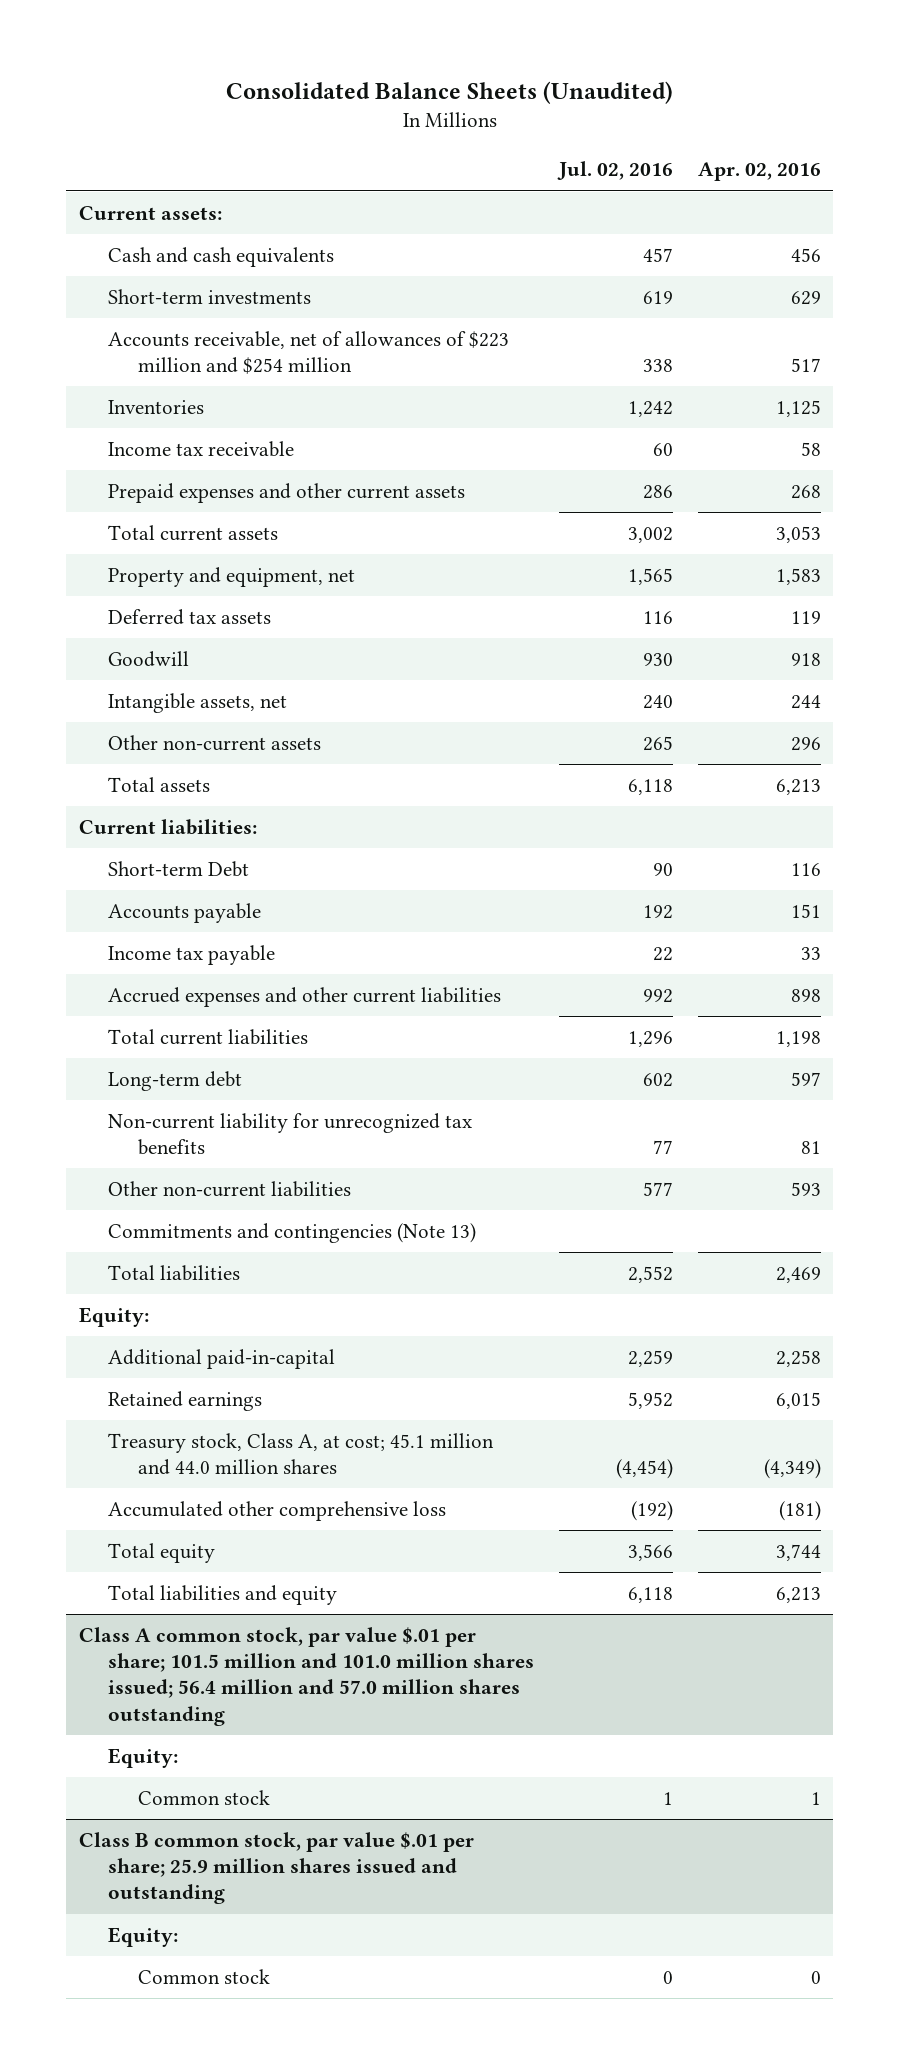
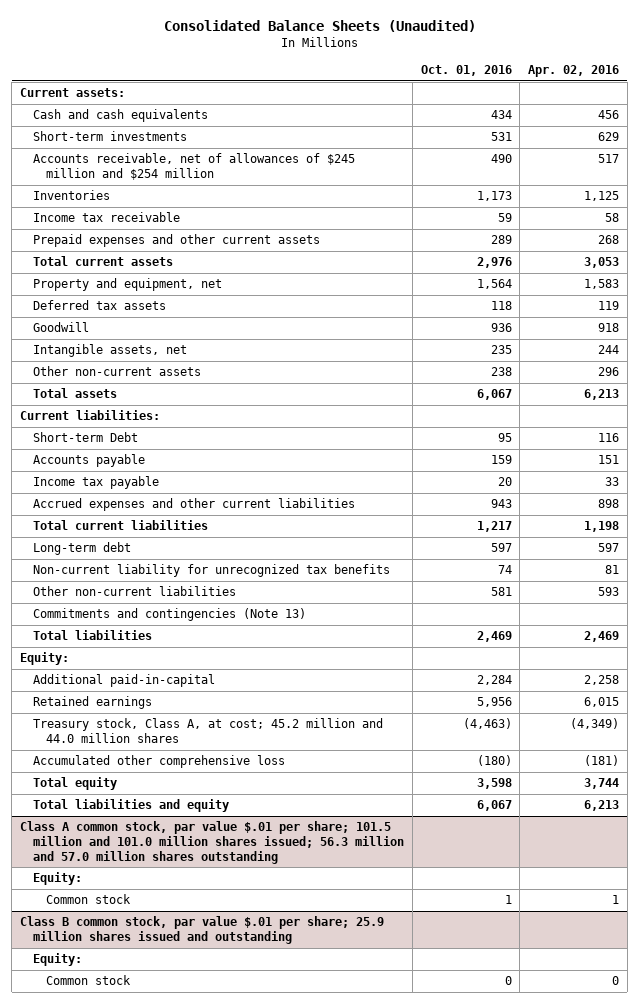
[557,161,674,181] Jul. 02, 2016 -> none
none -> [420,65,512,77] Oct. 01, 2016
[108,330,510,375] Accounts receivable, net of allowances of $223 million and $254 million -> [33,153,356,181] Accounts receivable, net of allowances of $245 million and $254 million
[108,1432,495,1476] Treasury stock, Class A, at cost; 45.1 million and 44.0 million shares -> [33,718,384,744] Treasury stock, Class A, at cost; 45.2 million and 44.0 million shares
[78,1626,535,1726] Class A common stock, par value $.01 per share; 101.5 million and 101.0 million shares issued; 56.4 million and 57.0 million shares outstanding -> [20,821,405,865] Class A common stock, par value $.01 per share; 101.5 million and 101.0 million shares issued; 56.3 million and 57.0 million shares outstanding

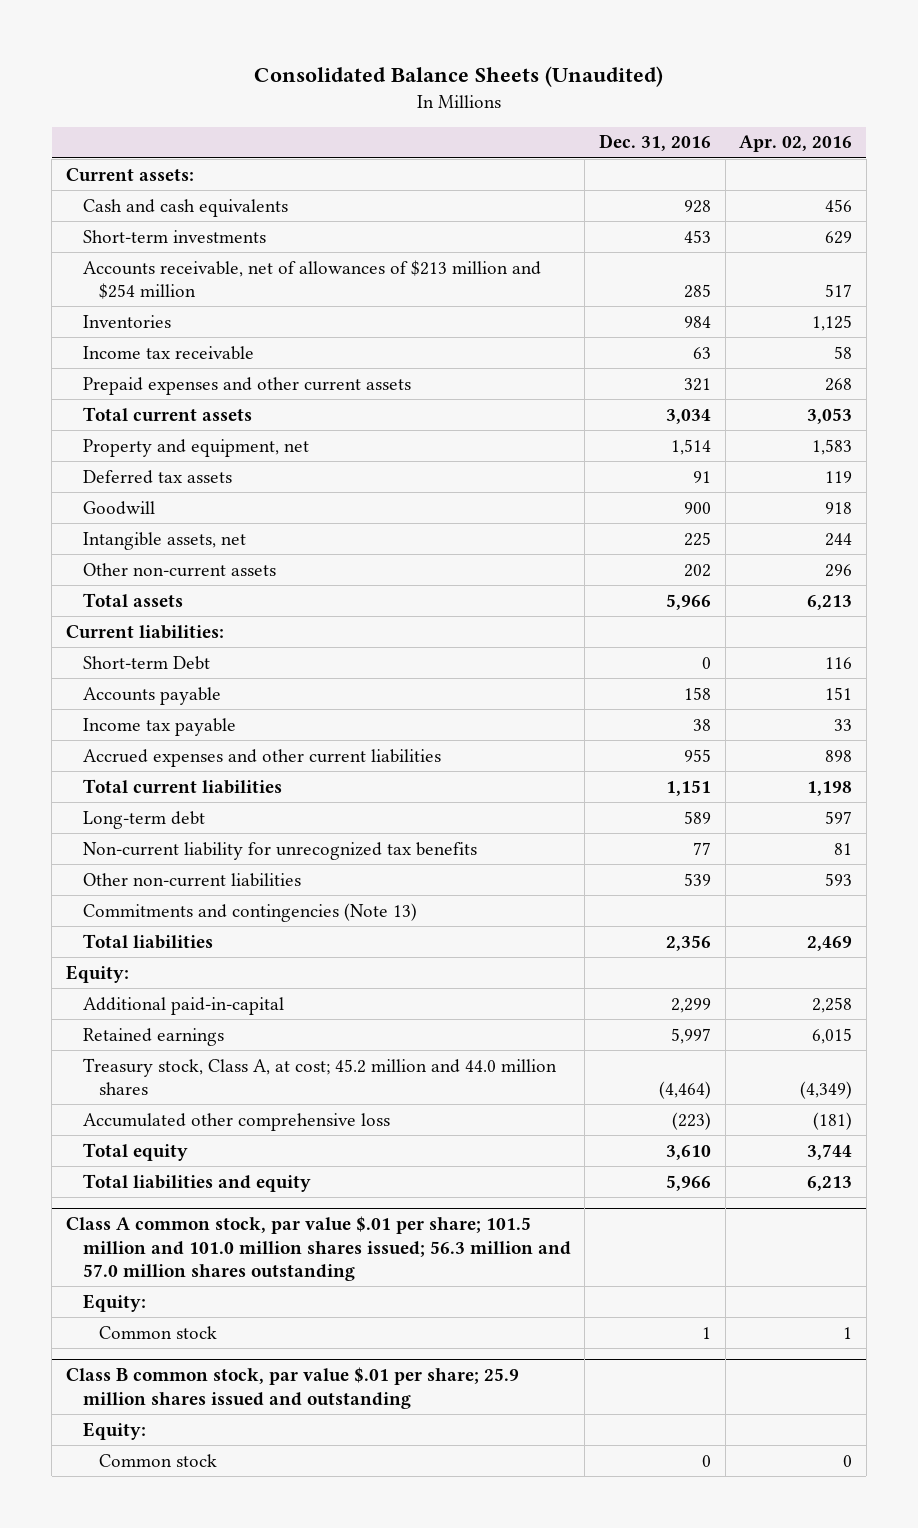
[420,65,512,77] Oct. 01, 2016 -> none
none -> [598,134,711,152] Dec. 31, 2016
[33,153,356,181] Accounts receivable, net of allowances of $245 million and $254 million -> [82,259,541,299] Accounts receivable, net of allowances of $213 million and $254 million

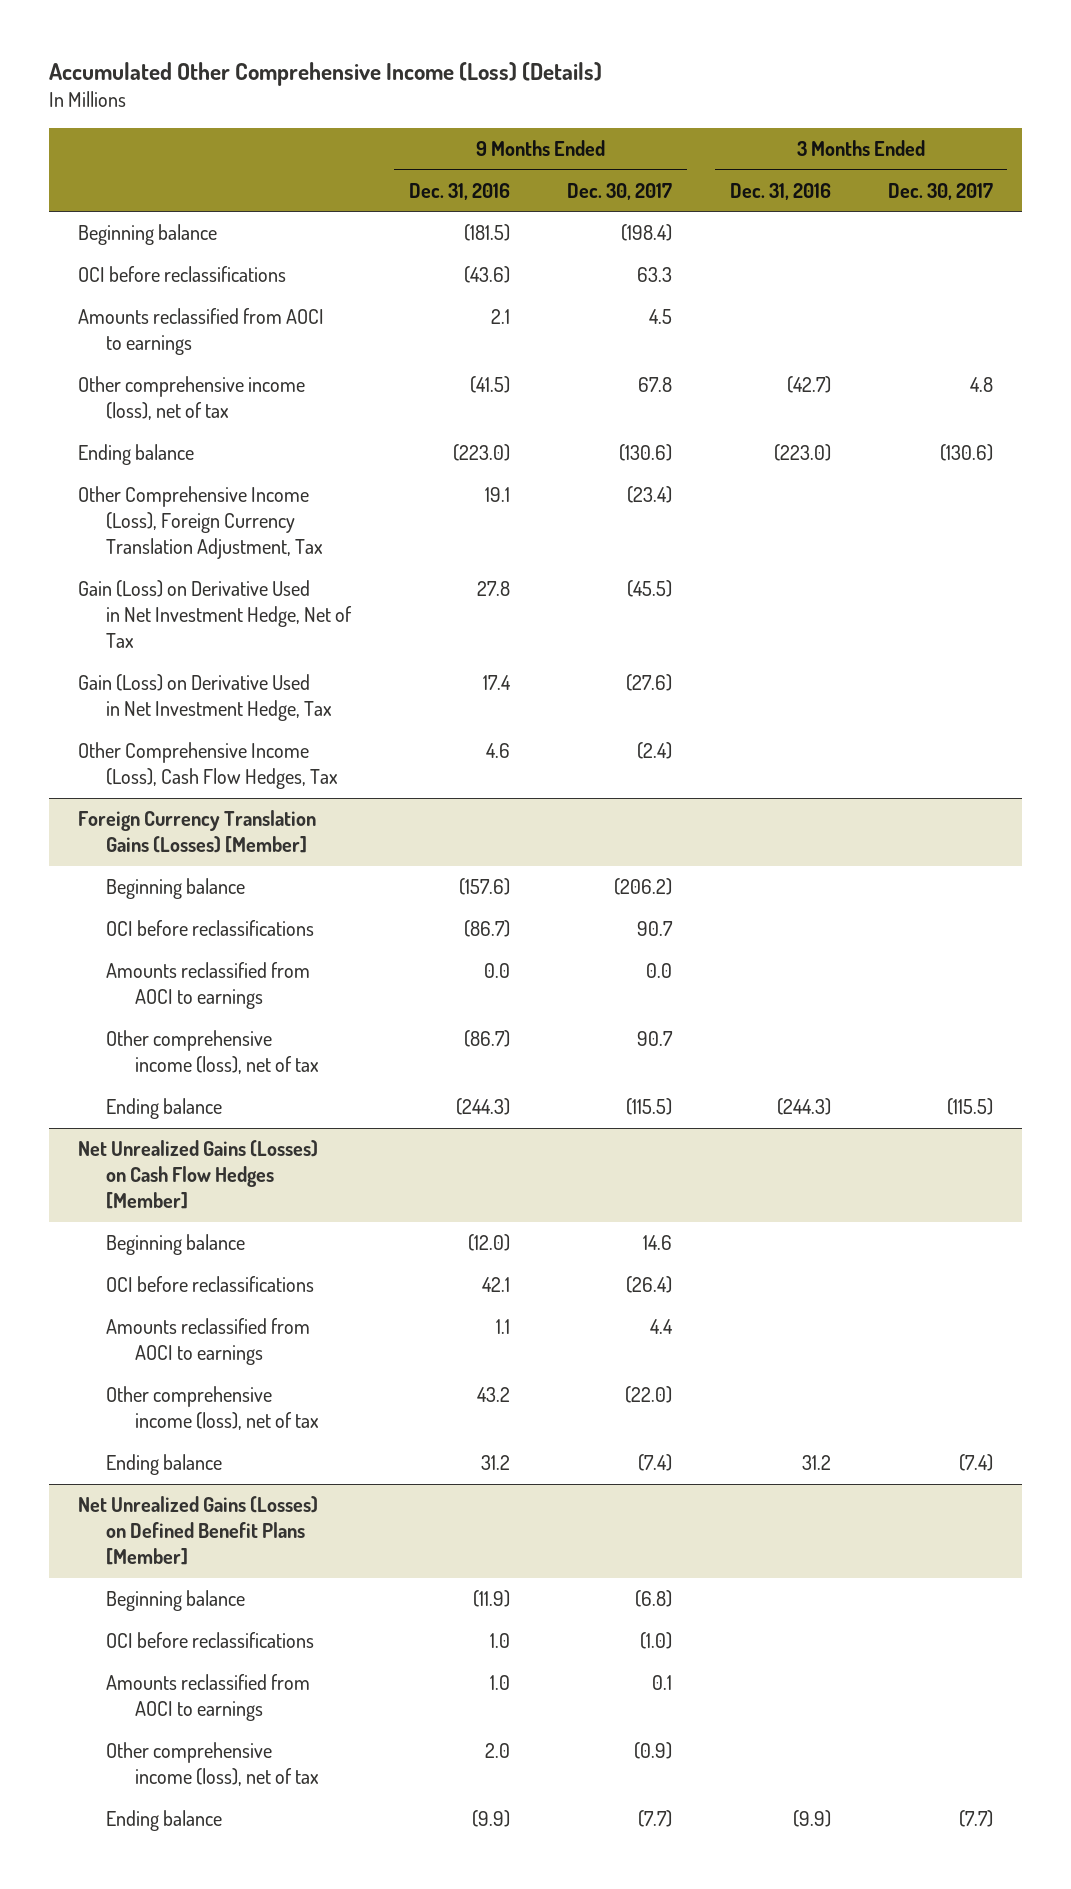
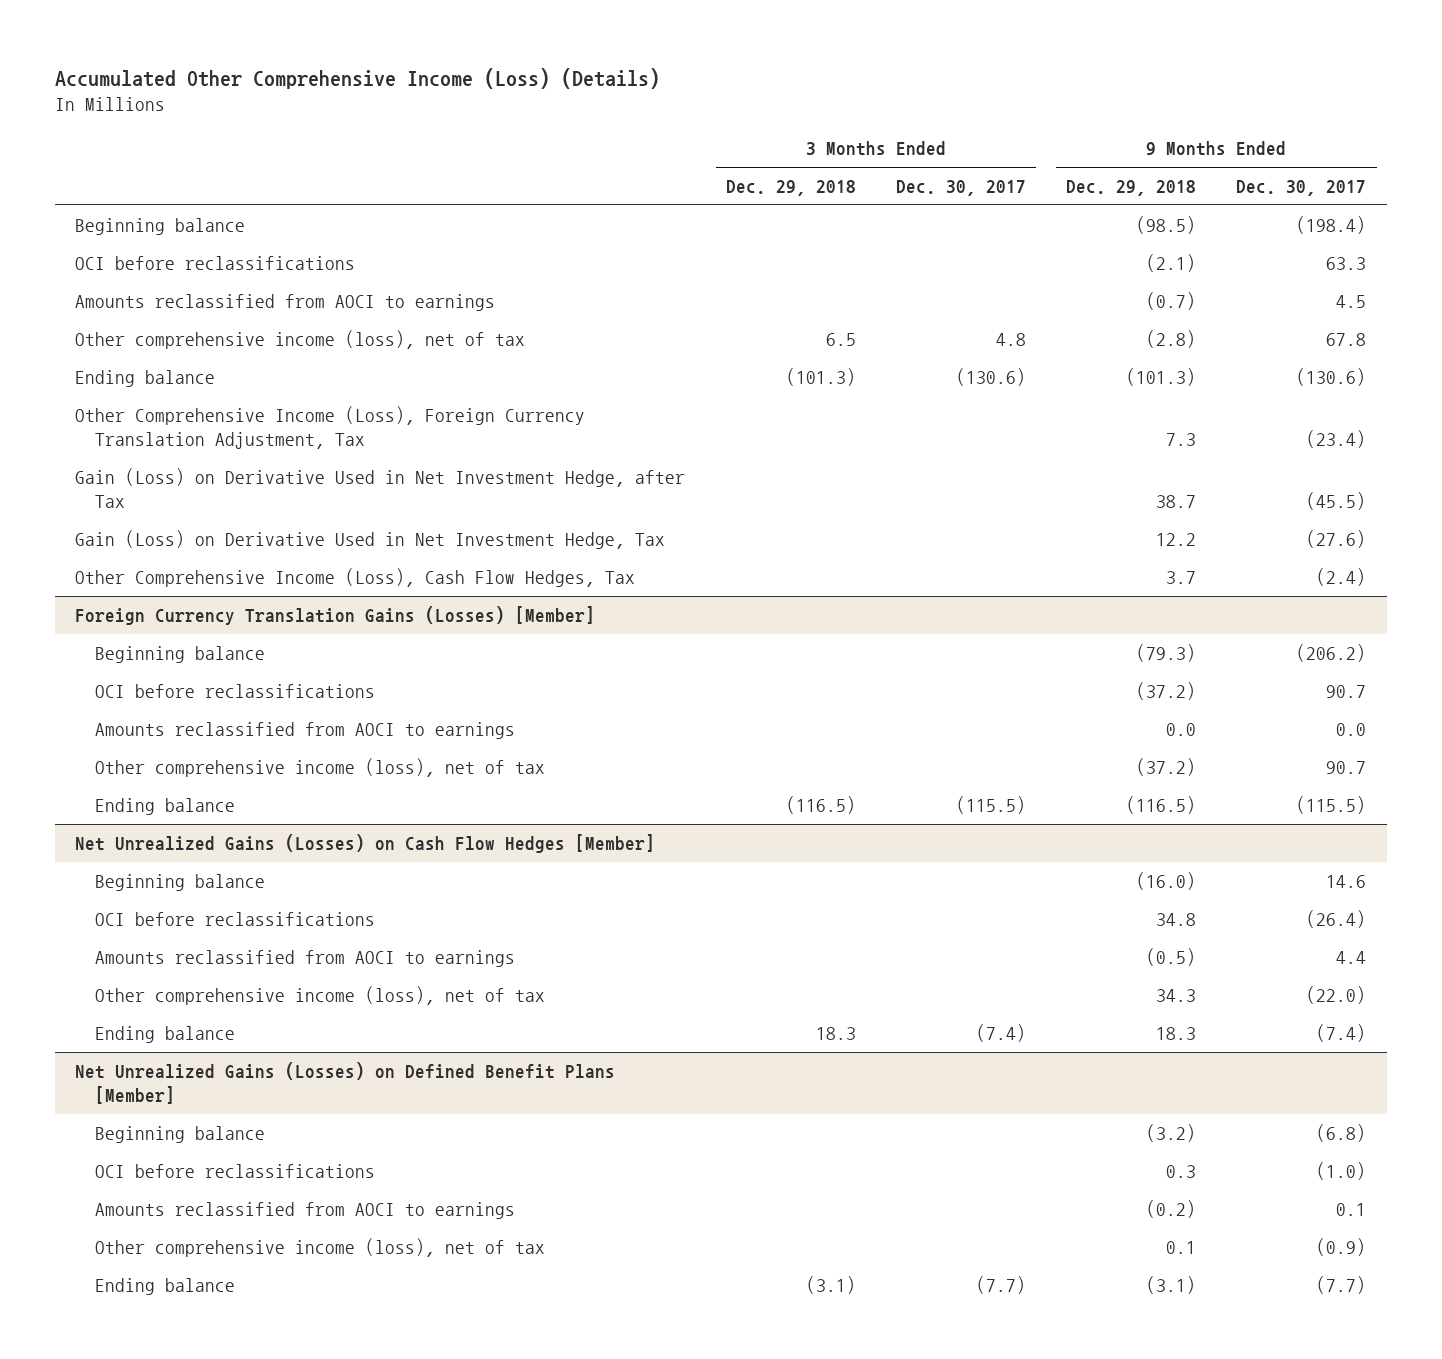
[408,182,510,200] Dec. 31, 2016 -> none
[729,182,831,200] Dec. 31, 2016 -> none
none -> [725,180,856,197] Dec. 29, 2018
none -> [1066,180,1197,197] Dec. 29, 2018
[77,580,353,649] Gain (Loss) on Derivative Used in Net Investment Hedge, Net of Tax -> [75,467,686,508] Gain (Loss) on Derivative Used in Net Investment Hedge, after Tax

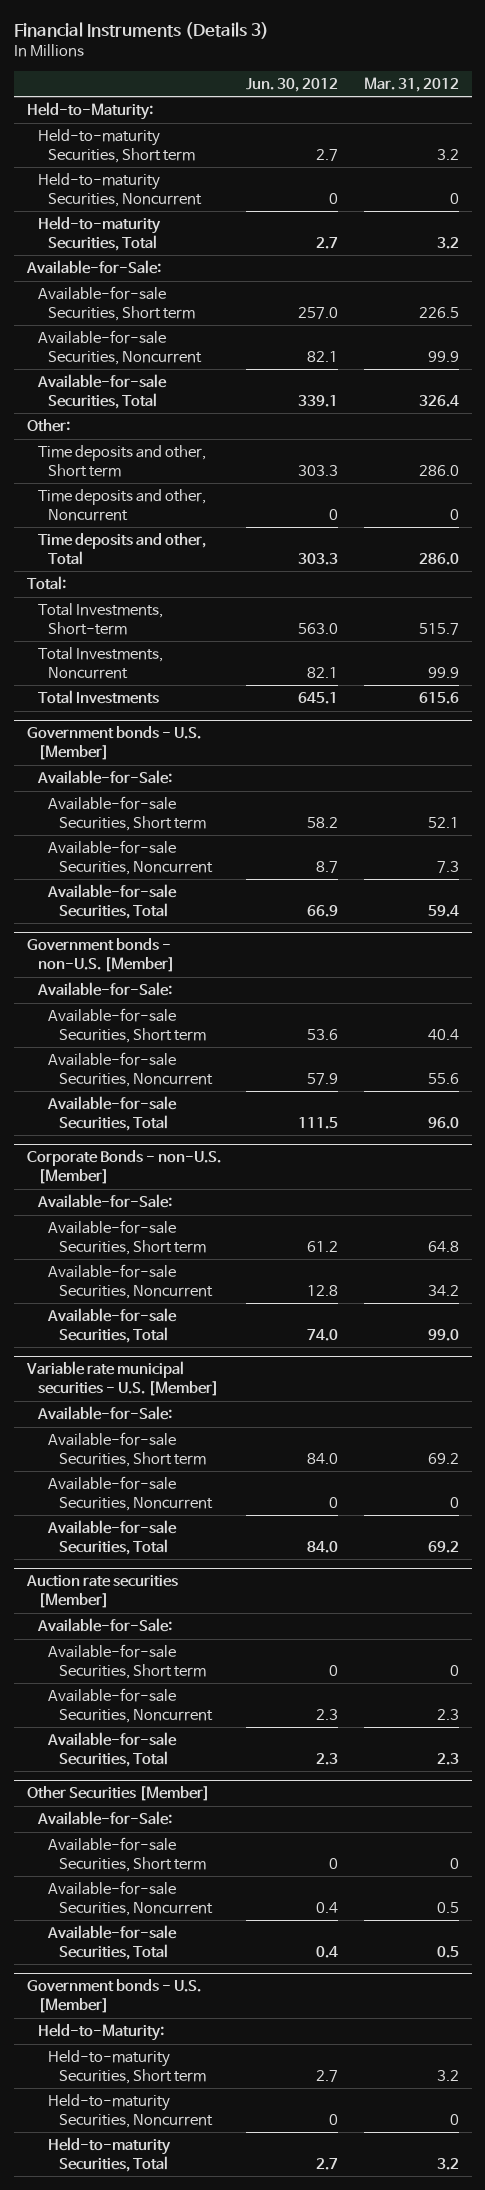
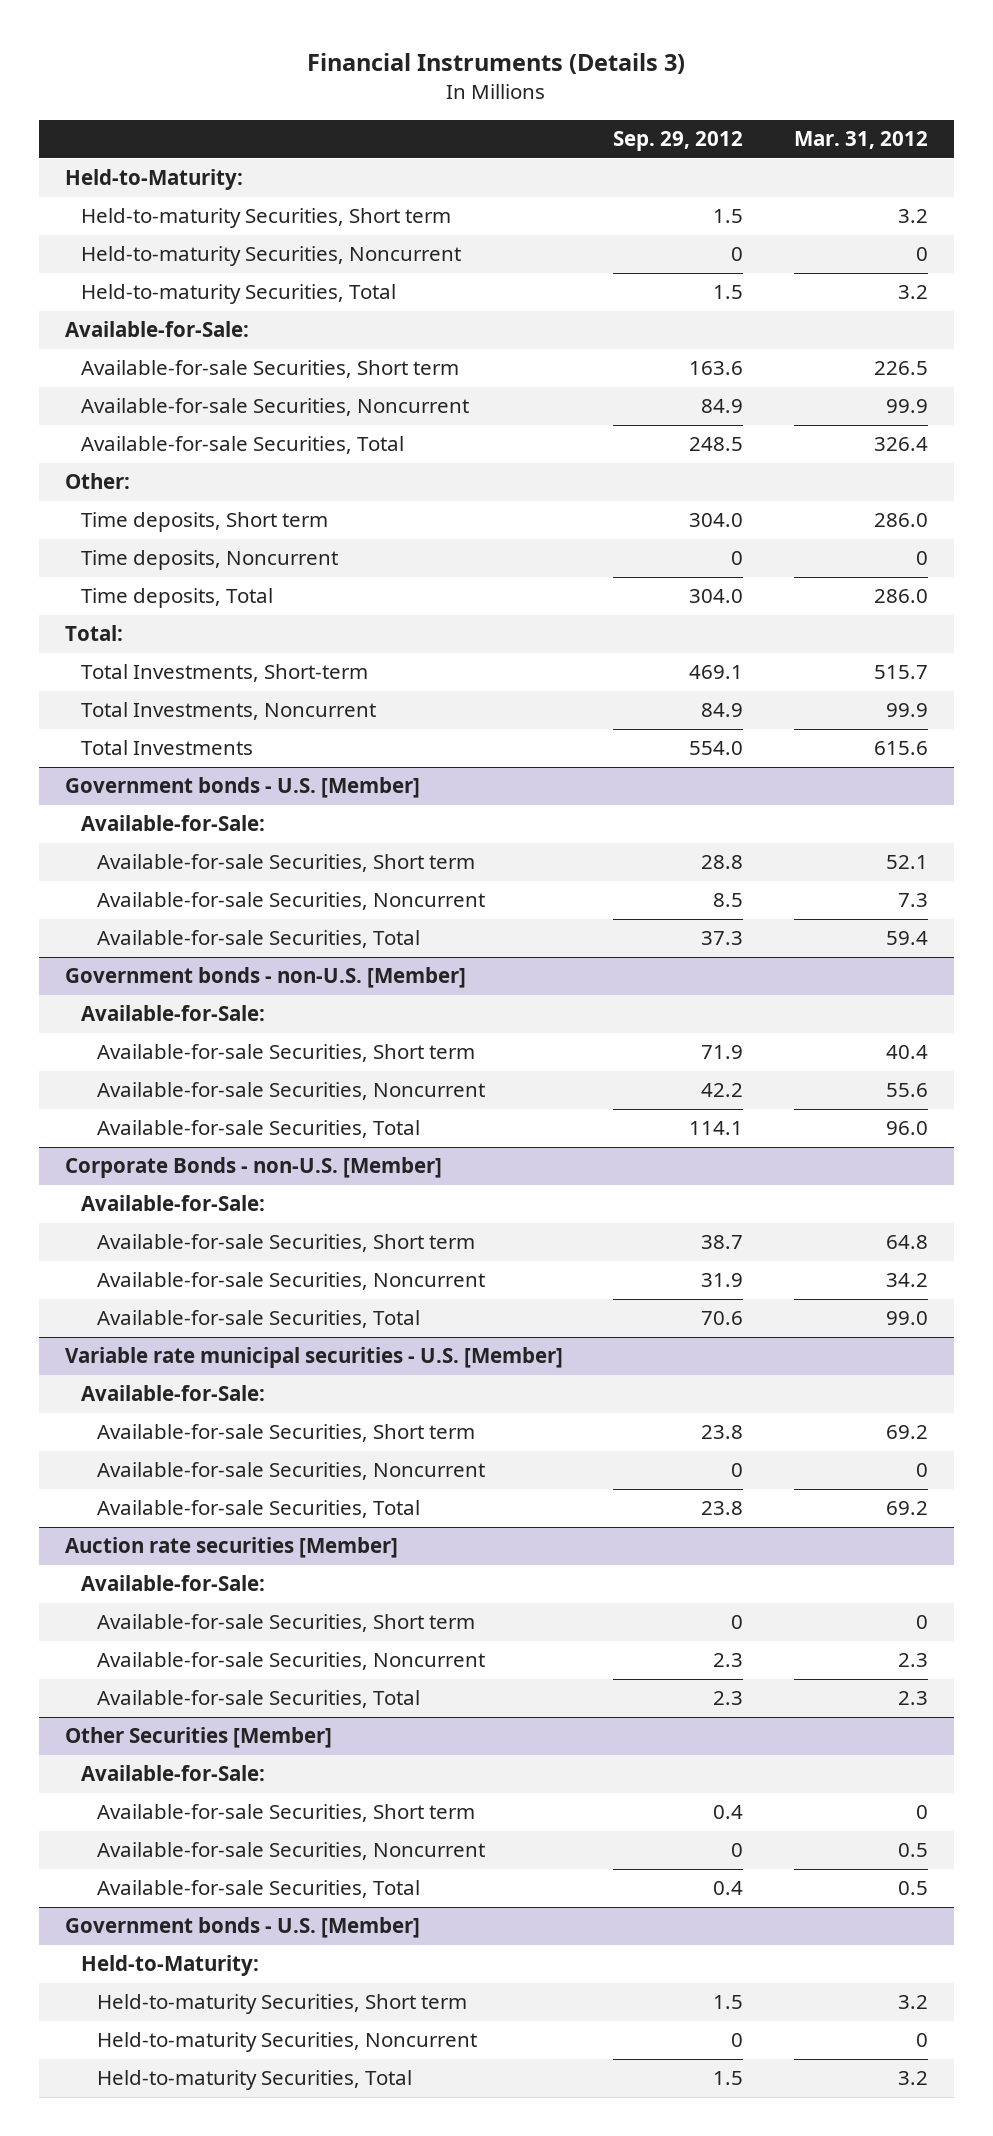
[246,77,339,92] Jun. 30, 2012 -> none
none -> [613,131,744,152] Sep. 29, 2012
[37,445,206,477] Time deposits and other, Short term -> [80,512,328,533] Time deposits, Short term
[37,489,206,521] Time deposits and other, Noncurrent -> [80,550,338,571] Time deposits, Noncurrent
[37,533,206,565] Time deposits and other, Total -> [80,588,273,609] Time deposits, Total

